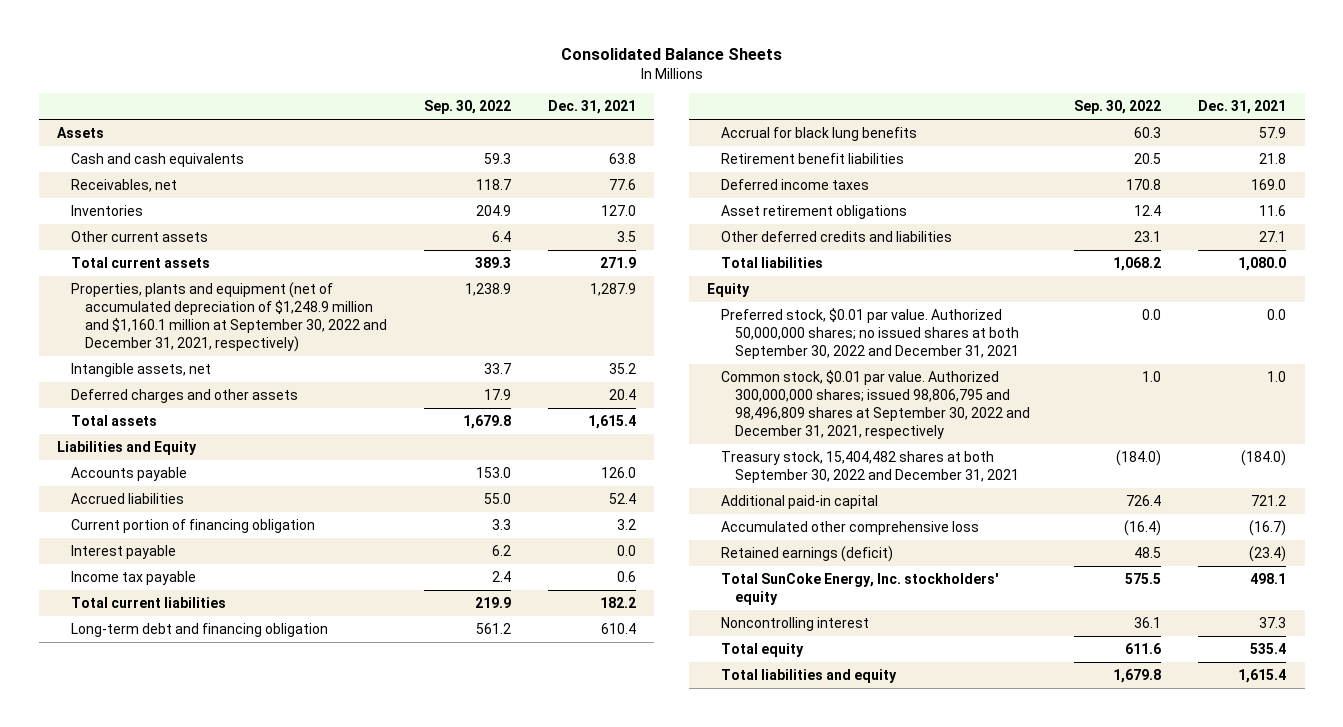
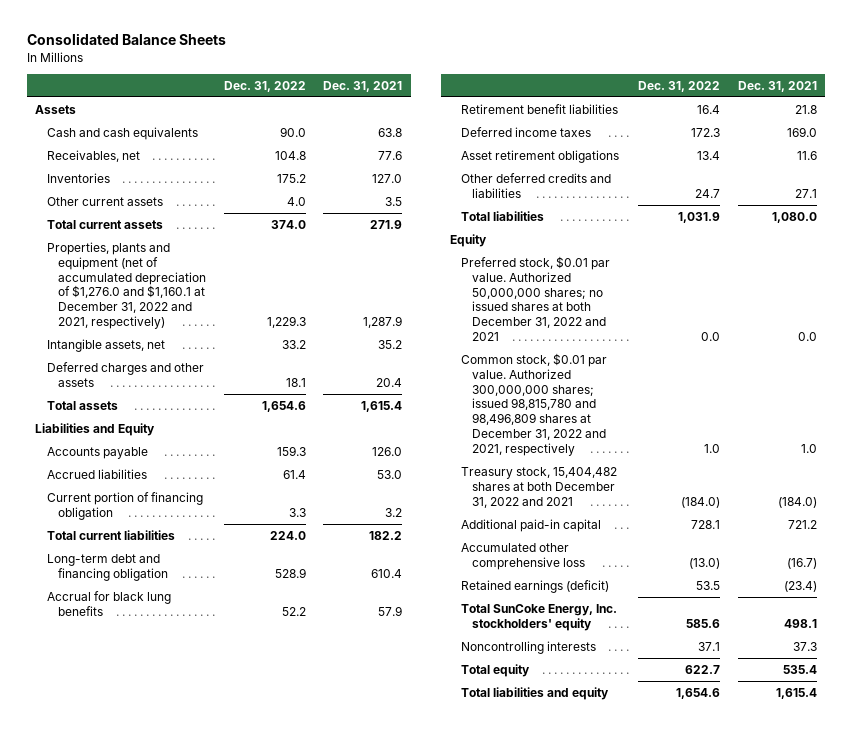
[423,100,511,115] Sep. 30, 2022 -> none
none -> [223,80,306,92] Dec. 31, 2022
[71,281,388,353] Properties, plants and equipment (net of accumulated depreciation of $1,248.9 million and $1,160.1 million at September 30, 2022 and December 31, 2021, respectively) -> [46,241,206,329] Properties, plants and equipment (net of accumulated depreciation of $1,276.0 and $1,160.1 at December 31, 2022 and 2021, respectively)
[608,492,636,504] 52.4 -> [377,469,403,479] 53.0
[71,544,177,559] Interest payable -> none
[71,570,197,585] Income tax payable -> none
[721,307,1020,360] Preferred stock, $0.01 par value. Authorized 50,000,000 shares; no issued shares at both September 30, 2022 and December 31, 2021 -> [461,255,611,341] Preferred stock, $0.01 par value. Authorized 50,000,000 shares; no issued shares at both December 31, 2022 and 2021
[721,369,1031,440] Common stock, $0.01 par value. Authorized 300,000,000 shares; issued 98,806,795 and 98,496,809 shares at September 30, 2022 and December 31, 2021, respectively -> [461,352,608,456] Common stock, $0.01 par value. Authorized 300,000,000 shares; issued 98,815,780 and 98,496,809 shares at December 31, 2022 and 2021, respectively
[721,450,1020,484] Treasury stock, 15,404,482 shares at both September 30, 2022 and December 31, 2021 -> [461,466,618,508] Treasury stock, 15,404,482 shares at both December 31, 2022 and 2021
[721,616,870,631] Noncontrolling interest -> [461,640,597,654] Noncontrolling interests

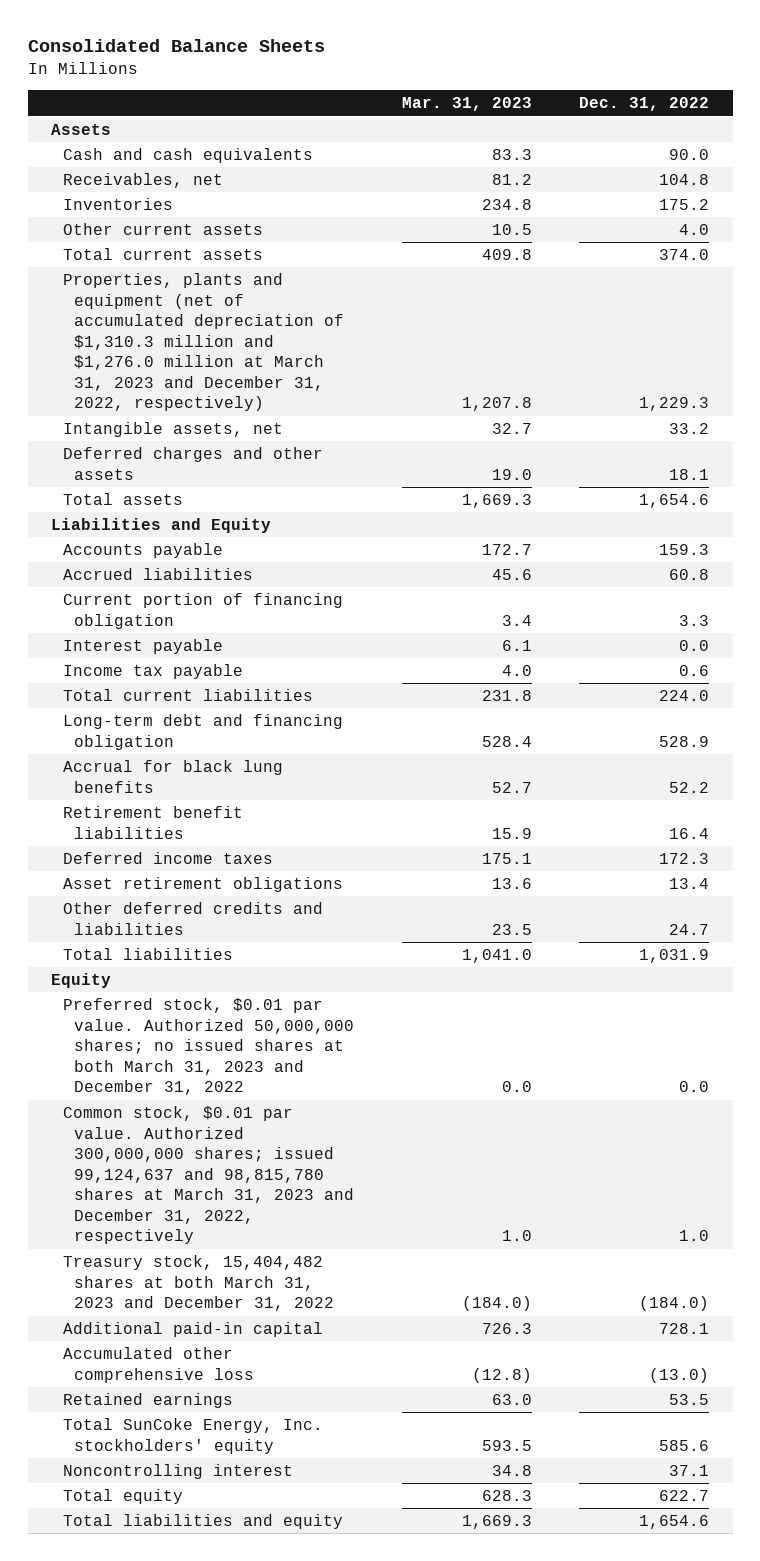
[323,80,403,92] Dec. 31, 2021 -> none
none -> [401,97,532,112] Mar. 31, 2023
[46,241,206,329] Properties, plants and equipment (net of accumulated depreciation of $1,276.0 and $1,160.1 at December 31, 2022 and 2021, respectively) -> [62,273,345,412] Properties, plants and equipment (net of accumulated depreciation of $1,310.3 million and $1,276.0 million at March 31, 2023 and December 31, 2022, respectively)
[282,469,306,479] 61.4 -> [668,569,709,581] 60.8
none -> [62,639,223,655] Interest payable
none -> [62,664,243,680] Income tax payable
[461,255,611,341] Preferred stock, $0.01 par value. Authorized 50,000,000 shares; no issued shares at both December 31, 2022 and 2021 -> [62,998,355,1096] Preferred stock, $0.01 par value. Authorized 50,000,000 shares; no issued shares at both March 31, 2023 and December 31, 2022
[461,352,608,456] Common stock, $0.01 par value. Authorized 300,000,000 shares; issued 98,815,780 and 98,496,809 shares at December 31, 2022 and 2021, respectively -> [62,1106,355,1245] Common stock, $0.01 par value. Authorized 300,000,000 shares; issued 99,124,637 and 98,815,780 shares at March 31, 2023 and December 31, 2022, respectively
[461,466,618,508] Treasury stock, 15,404,482 shares at both December 31, 2022 and 2021 -> [62,1255,335,1312] Treasury stock, 15,404,482 shares at both March 31, 2023 and December 31, 2022
[461,579,610,593] Retained earnings (deficit) -> [62,1393,233,1409] Retained earnings
[461,640,597,654] Noncontrolling interests -> [62,1464,293,1480] Noncontrolling interest

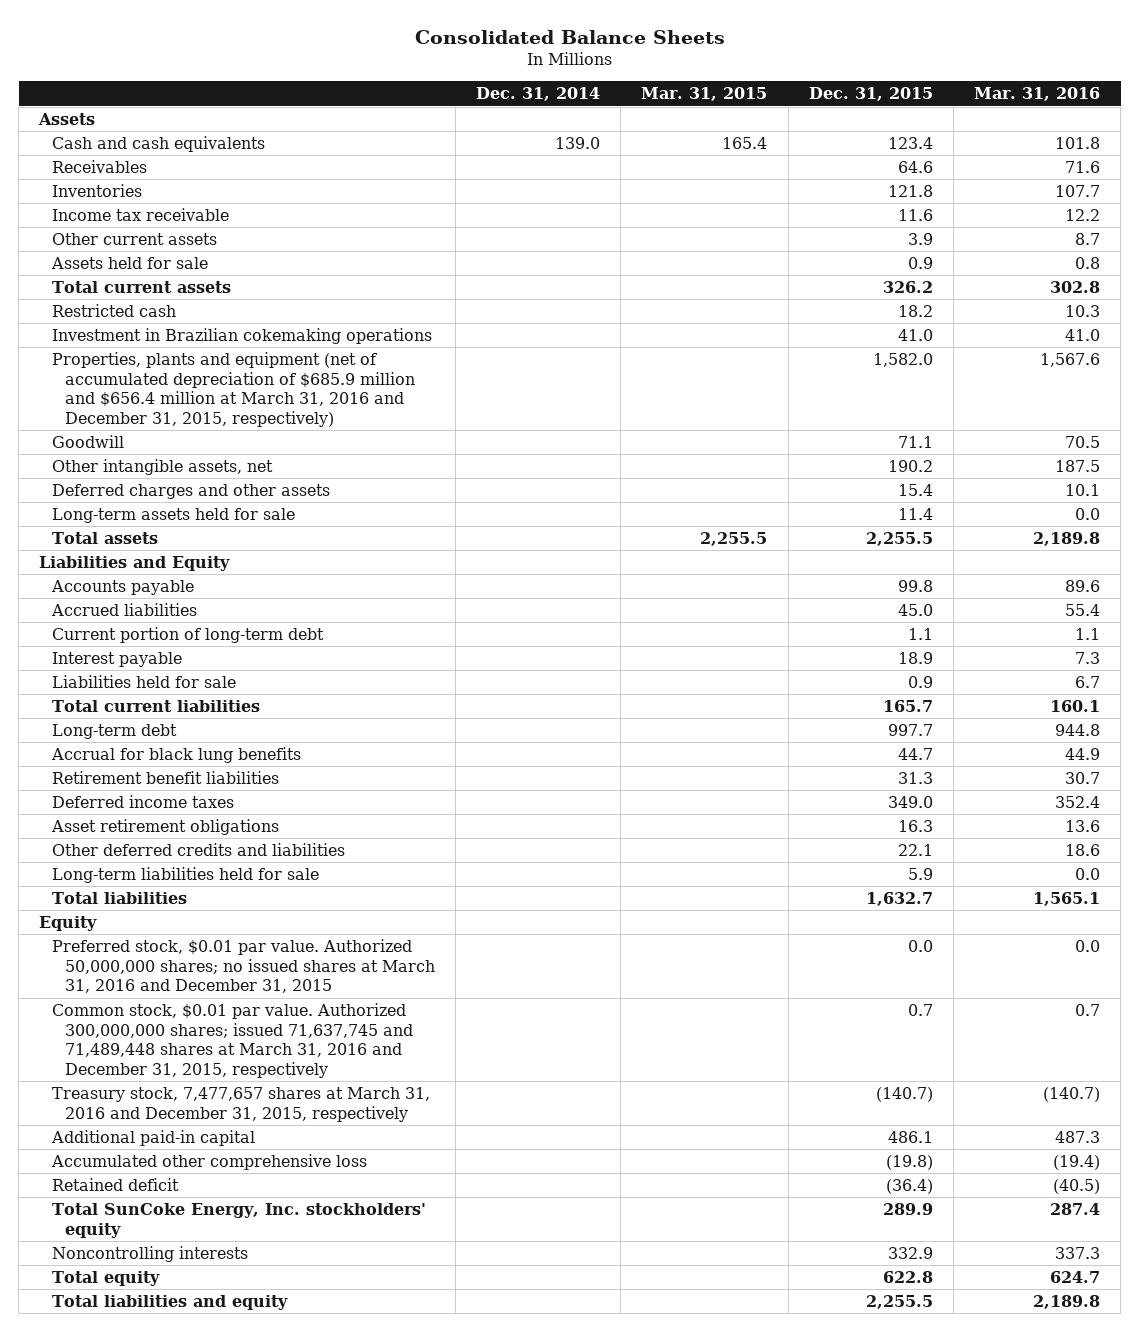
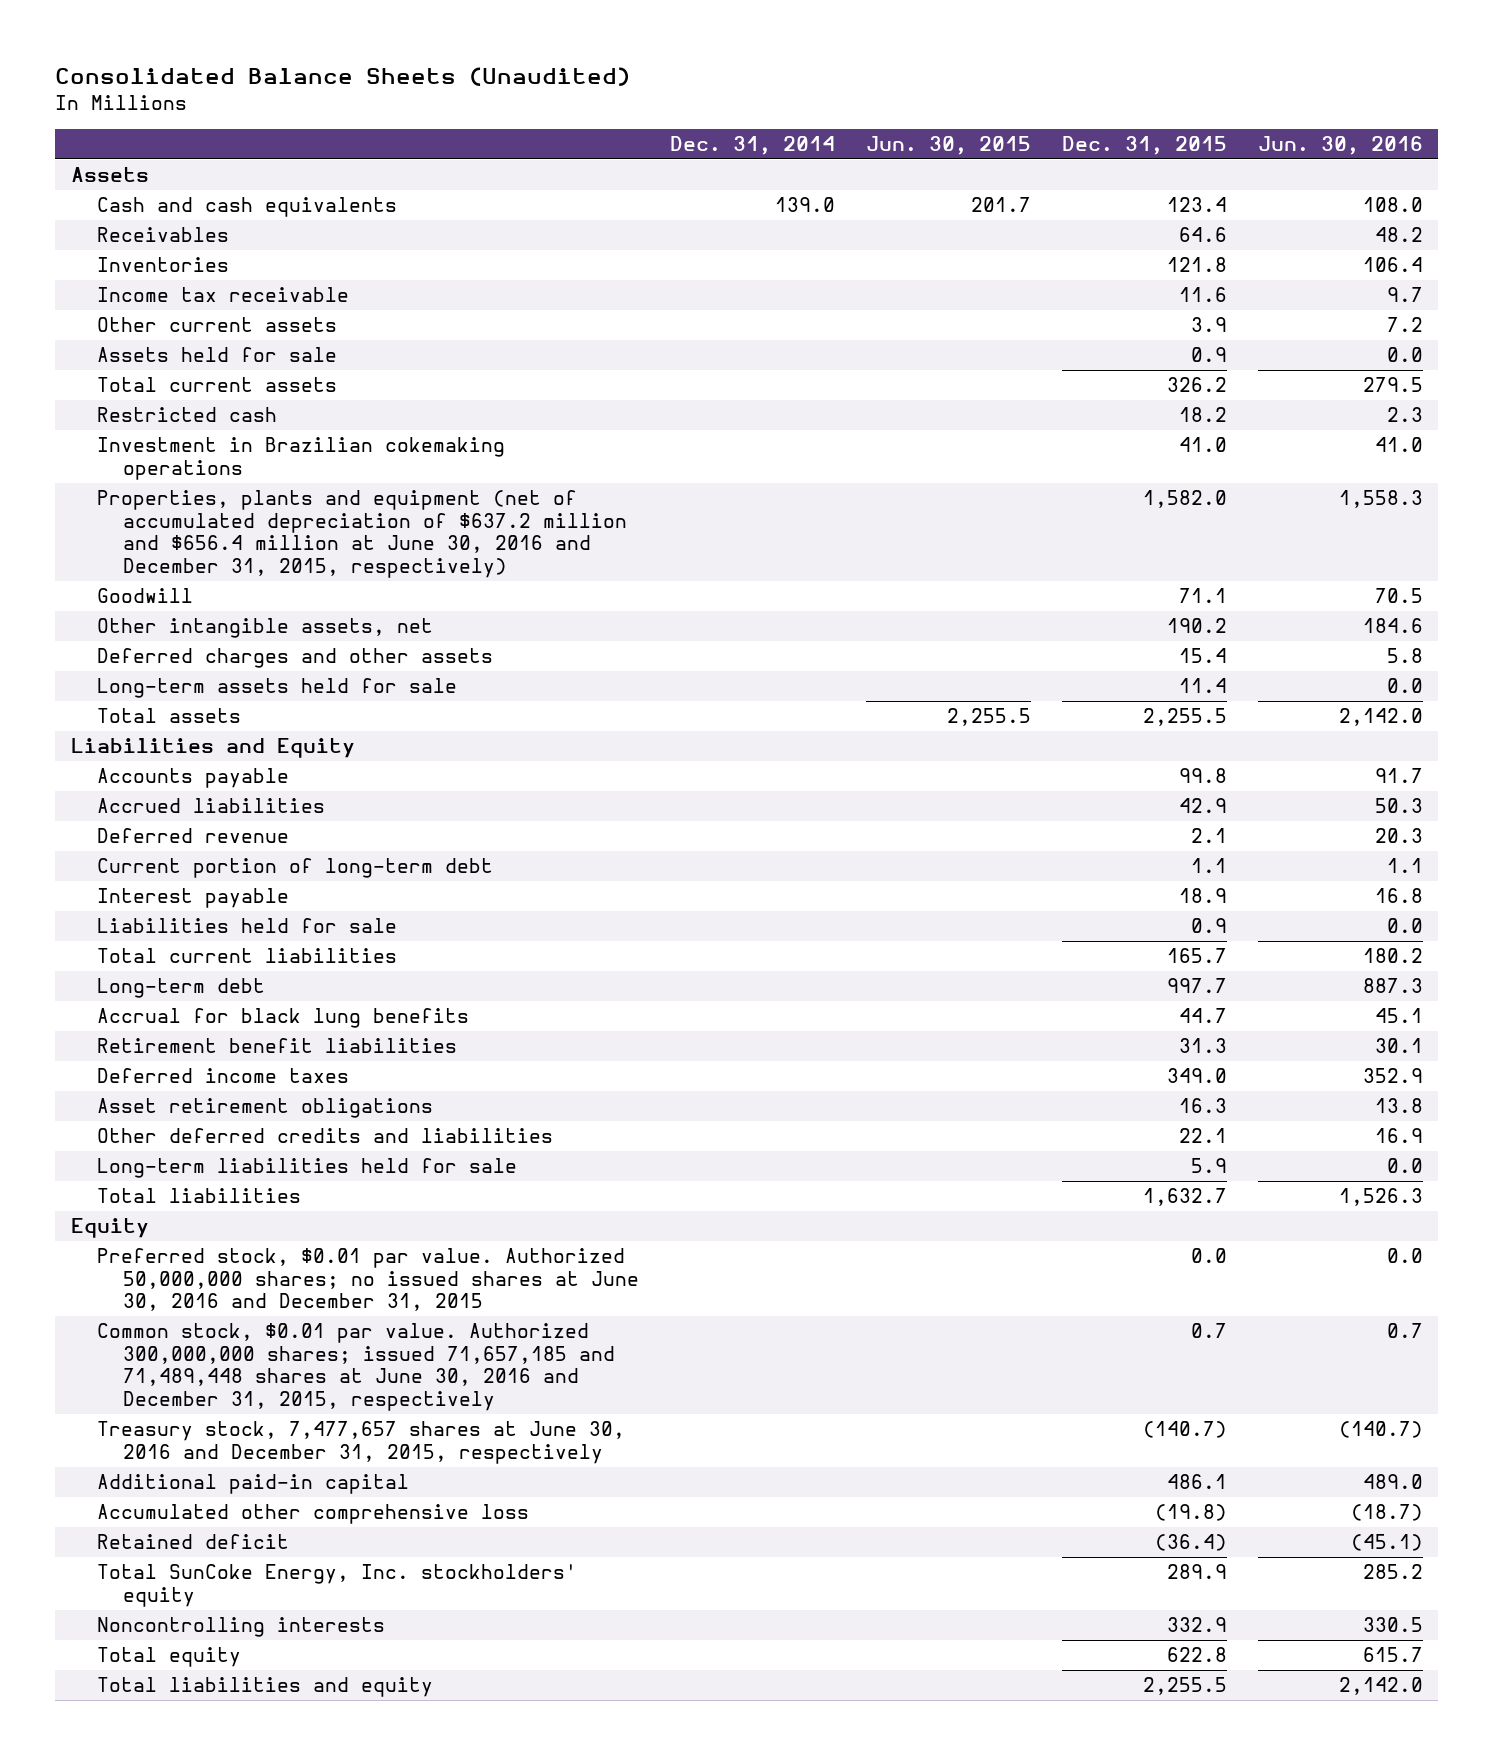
[414,29,725,44] Consolidated Balance Sheets -> [55,67,631,87] Consolidated Balance Sheets (Unaudited)
[641,87,768,102] Mar. 31, 2015 -> none
[974,87,1101,102] Mar. 31, 2016 -> none
none -> [865,136,1031,156] Jun. 30, 2015
none -> [1257,136,1423,156] Jun. 30, 2016
[51,352,415,428] Properties, plants and equipment (net of accumulated depreciation of $685.9 million and $656.4 million at March 31, 2016 and December 31, 2015, respectively) -> [96,490,628,578] Properties, plants and equipment (net of accumulated depreciation of $637.2 million and $656.4 million at June 30, 2016 and December 31, 2015, respectively)
[897,604,933,617] 45.0 -> [1178,798,1227,814] 42.9
none -> [96,828,289,844] Deferred revenue
[51,939,435,994] Preferred stock, $0.01 par value. Authorized 50,000,000 shares; no issued shares at March 31, 2016 and December 31, 2015 -> [96,1248,640,1312] Preferred stock, $0.01 par value. Authorized 50,000,000 shares; no issued shares at June 30, 2016 and December 31, 2015
[51,1003,413,1079] Common stock, $0.01 par value. Authorized 300,000,000 shares; issued 71,637,745 and 71,489,448 shares at March 31, 2016 and December 31, 2015, respectively -> [96,1323,616,1411] Common stock, $0.01 par value. Authorized 300,000,000 shares; issued 71,657,185 and 71,489,448 shares at June 30, 2016 and December 31, 2015, respectively
[51,1087,430,1122] Treasury stock, 7,477,657 shares at March 31, 2016 and December 31, 2015, respectively -> [96,1421,625,1464] Treasury stock, 7,477,657 shares at June 30, 2016 and December 31, 2015, respectively

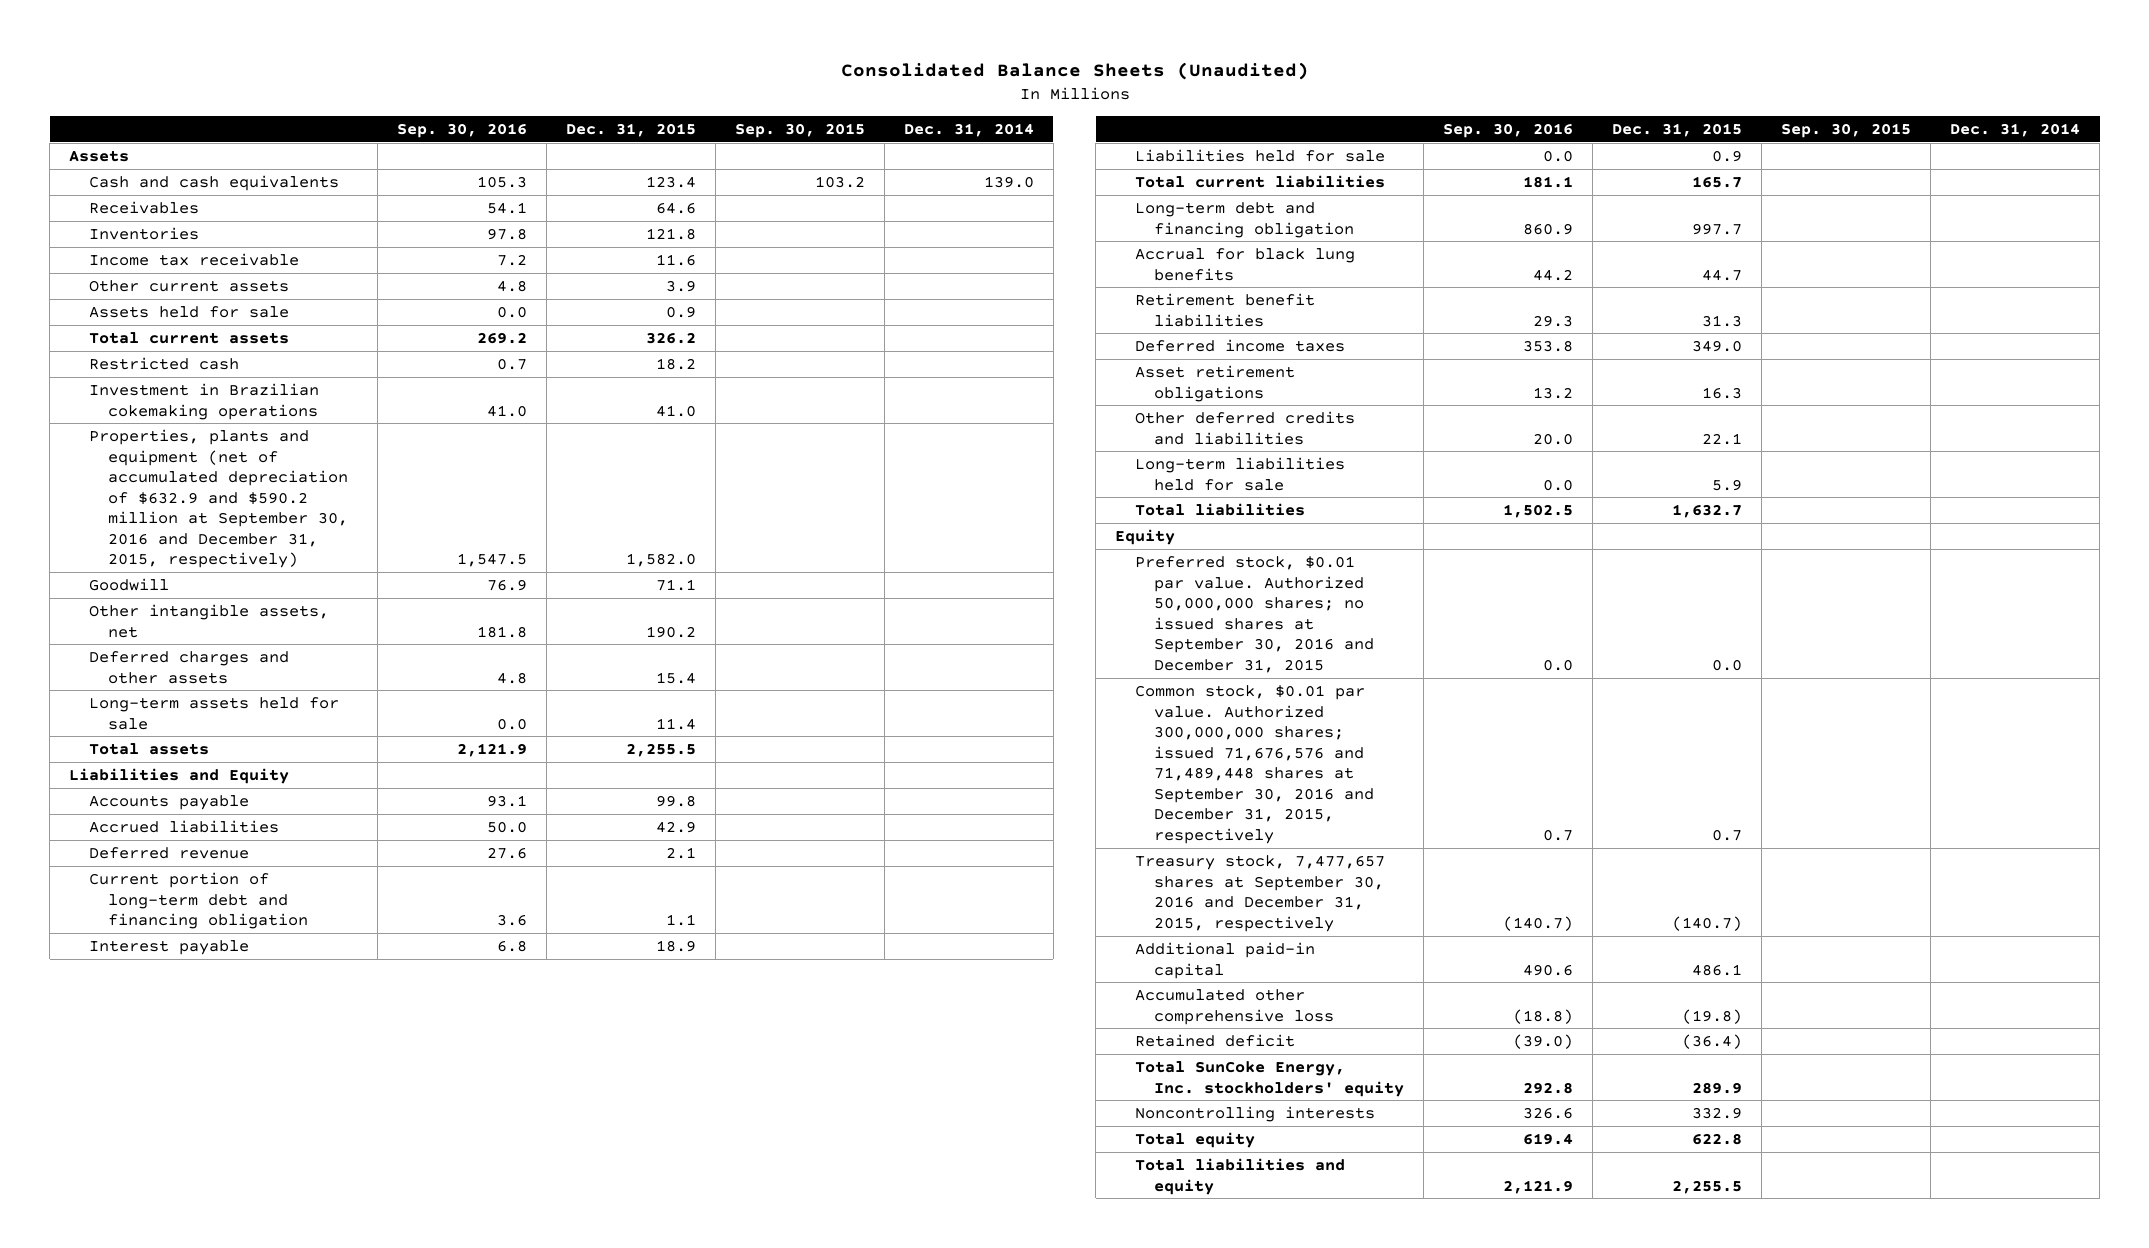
[865,136,1031,156] Jun. 30, 2015 -> none
[1257,136,1423,156] Jun. 30, 2016 -> none
none -> [397,122,528,138] Sep. 30, 2016
none -> [734,122,865,138] Sep. 30, 2015
[96,490,628,578] Properties, plants and equipment (net of accumulated depreciation of $637.2 million and $656.4 million at June 30, 2016 and December 31, 2015, respectively) -> [88,428,349,569] Properties, plants and equipment (net of accumulated depreciation of $632.9 and $590.2 million at September 30, 2016 and December 31, 2015, respectively)
[96,858,493,879] Current portion of long-term debt -> [88,871,309,930] Current portion of long-term debt and financing obligation
[96,978,265,999] Long-term debt -> [1134,201,1355,238] Long-term debt and financing obligation
[96,1248,640,1312] Preferred stock, $0.01 par value. Authorized 50,000,000 shares; no issued shares at June 30, 2016 and December 31, 2015 -> [1134,555,1375,673] Preferred stock, $0.01 par value. Authorized 50,000,000 shares; no issued shares at September 30, 2016 and December 31, 2015
[96,1323,616,1411] Common stock, $0.01 par value. Authorized 300,000,000 shares; issued 71,657,185 and 71,489,448 shares at June 30, 2016 and December 31, 2015, respectively -> [1134,684,1375,844] Common stock, $0.01 par value. Authorized 300,000,000 shares; issued 71,676,576 and 71,489,448 shares at September 30, 2016 and December 31, 2015, respectively
[96,1421,625,1464] Treasury stock, 7,477,657 shares at June 30, 2016 and December 31, 2015, respectively -> [1134,854,1385,932] Treasury stock, 7,477,657 shares at September 30, 2016 and December 31, 2015, respectively

